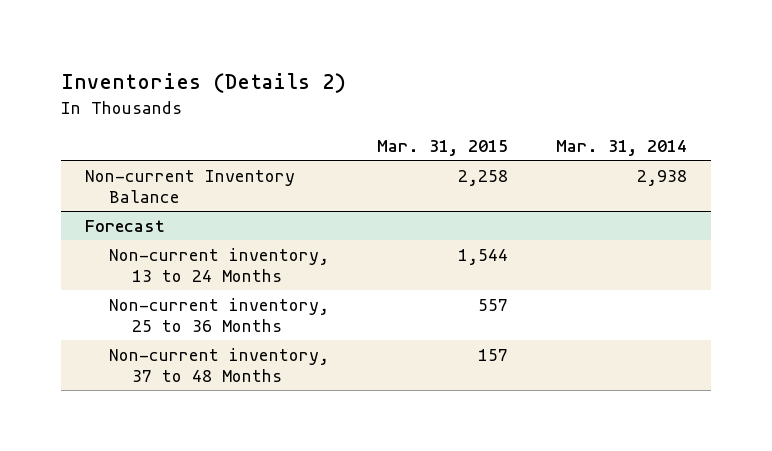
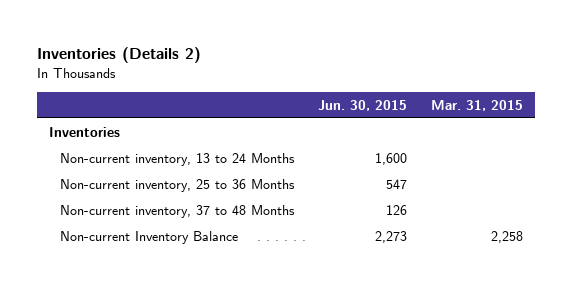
[556,140,688,157] Mar. 31, 2014 -> none
none -> [317,99,407,111] Jun. 30, 2015
none -> [49,126,121,137] Inventories
none -> [59,152,295,166] Non-current inventory, 13 to 24 Months
none -> [59,178,295,192] Non-current inventory, 25 to 36 Months
none -> [59,204,295,218] Non-current inventory, 37 to 48 Months
[85,219,166,232] Forecast -> none
[108,247,329,282] Non-current inventory, 13 to 24 Months -> none
[108,297,329,332] Non-current inventory, 25 to 36 Months -> none
[108,347,329,382] Non-current inventory, 37 to 48 Months -> none

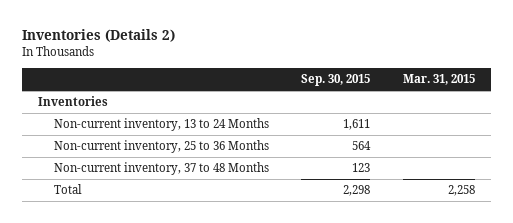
[317,99,407,111] Jun. 30, 2015 -> none
none -> [301,74,371,87] Sep. 30, 2015
[59,230,238,244] Non-current Inventory Balance -> [53,184,82,195] Total

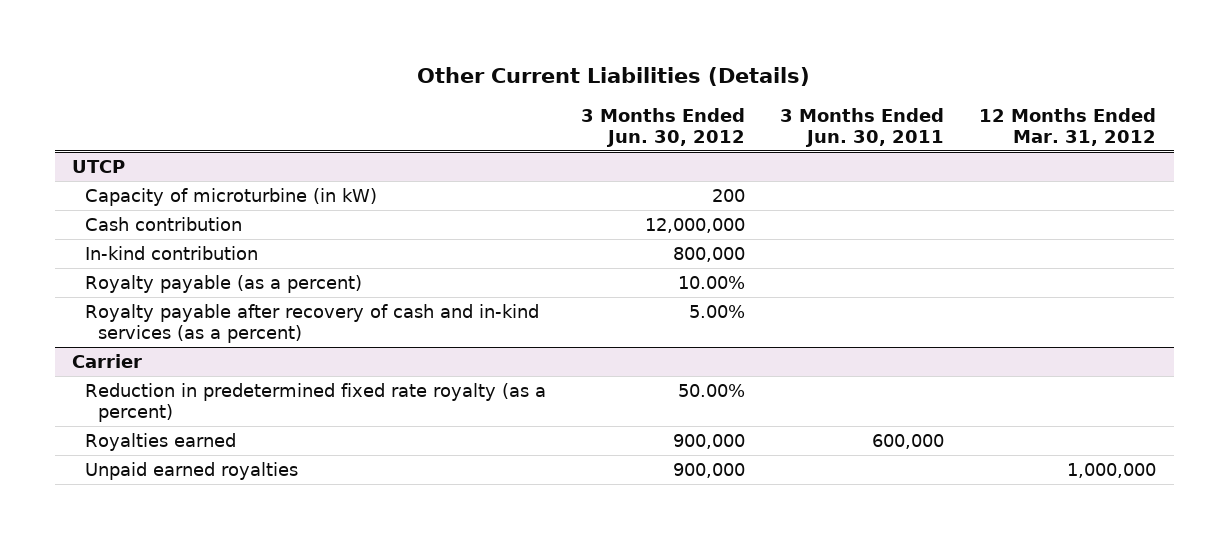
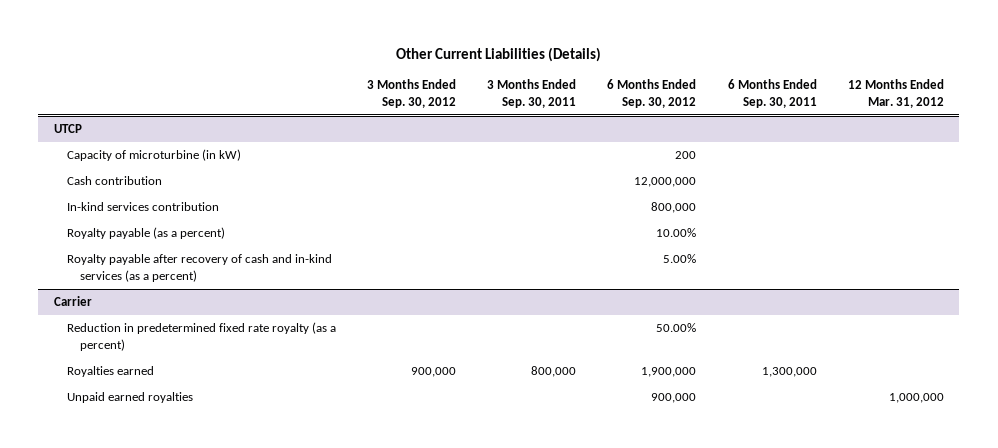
[581,107,746,148] 3 Months Ended Jun. 30, 2012 -> none
[780,107,945,148] 3 Months Ended Jun. 30, 2011 -> none
none -> [367,79,457,109] 3 Months Ended Sep. 30, 2012
none -> [487,79,577,109] 3 Months Ended Sep. 30, 2011
none -> [607,79,697,109] 6 Months Ended Sep. 30, 2012
none -> [727,79,817,109] 6 Months Ended Sep. 30, 2011
[85,245,259,260] In-kind contribution -> [67,202,220,212] In-kind services contribution

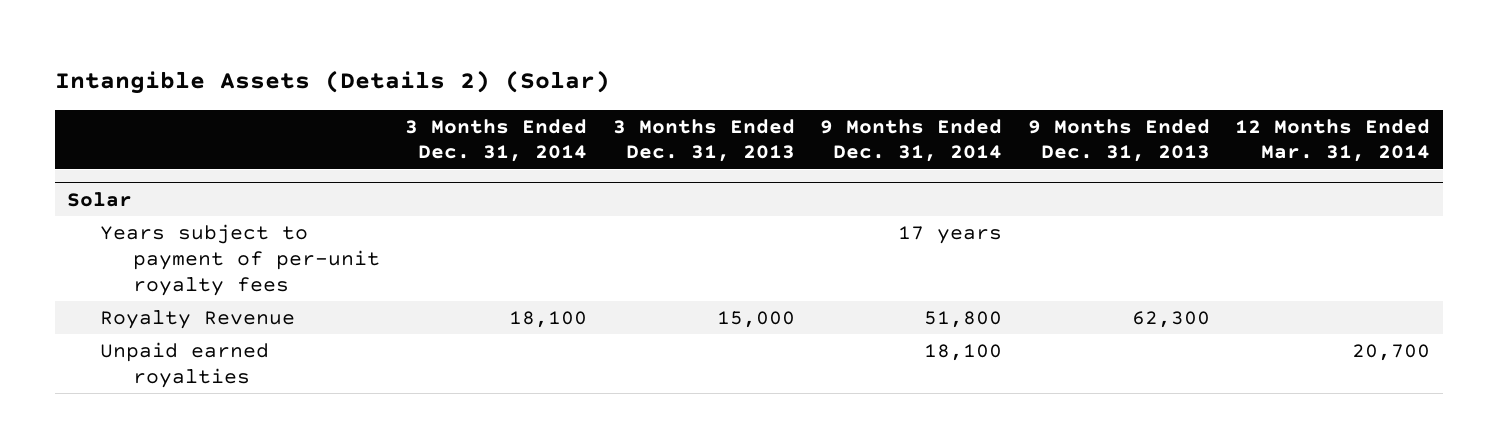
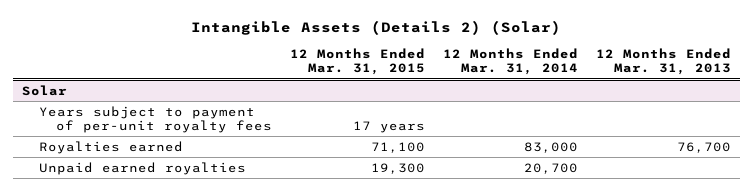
[405,118,588,163] 3 Months Ended Dec. 31, 2014 -> none
[612,118,795,163] 3 Months Ended Dec. 31, 2013 -> none
[820,118,1003,163] 9 Months Ended Dec. 31, 2014 -> none
[1027,118,1210,163] 9 Months Ended Dec. 31, 2013 -> none
none -> [289,48,425,76] 12 Months Ended Mar. 31, 2015
none -> [595,48,731,76] 12 Months Ended Mar. 31, 2013
[100,309,296,329] Royalty Revenue -> none
none -> [39,140,184,154] Royalties earned

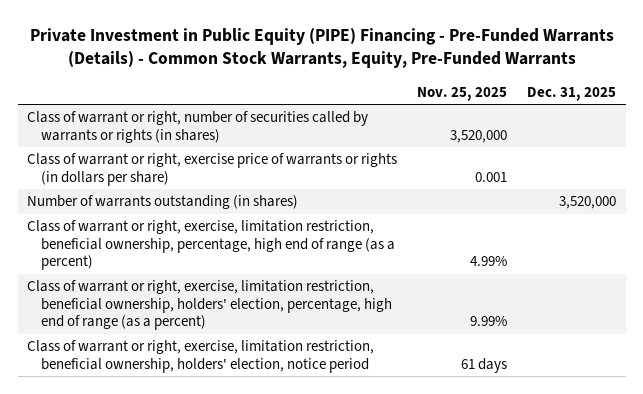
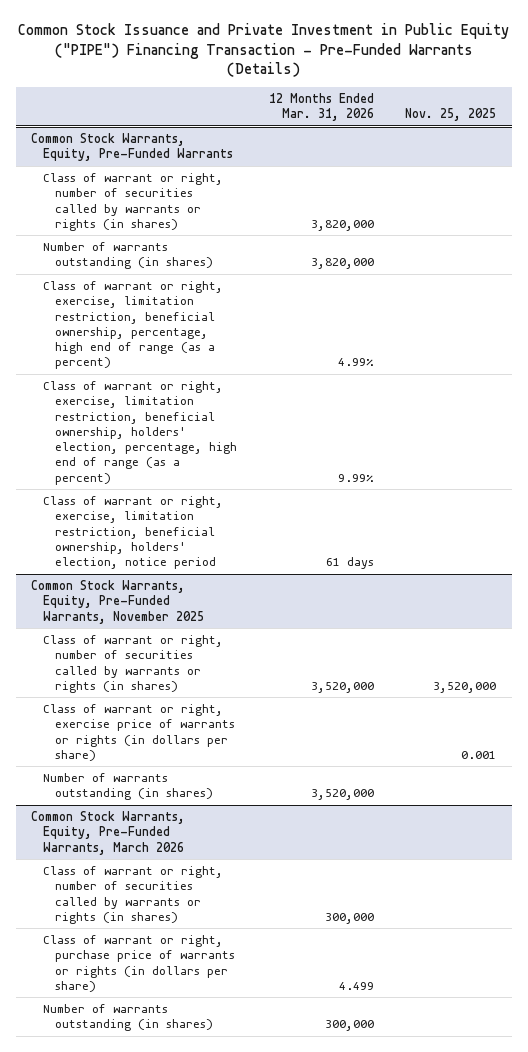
[29,28,614,69] Private Investment in Public Equity (PIPE) Financing - Pre-Funded Warrants (Details) - Common Stock Warrants, Equity, Pre-Funded Warrants -> [17,23,509,78] Common Stock Issuance and Private Investment in Public Equity ("PIPE") Financing Transaction - Pre-Funded Warrants (Details)
[526,86,616,101] Dec. 31, 2025 -> none
none -> [268,92,374,122] 12 Months Ended Mar. 31, 2026
none -> [31,133,234,162] Common Stock Warrants, Equity, Pre-Funded Warrants
none -> [43,173,224,231] Class of warrant or right, number of securities called by warrants or rights (in shares)
none -> [43,242,214,270] Number of warrants outstanding (in shares)
none -> [43,281,224,370] Class of warrant or right, exercise, limitation restriction, beneficial ownership, percentage, high end of range (as a percent)
none -> [43,381,238,485] Class of warrant or right, exercise, limitation restriction, beneficial ownership, holders' election, percentage, high end of range (as a percent)
none -> [43,496,224,570] Class of warrant or right, exercise, limitation restriction, beneficial ownership, holders' election, notice period
none -> [31,580,205,624] Common Stock Warrants, Equity, Pre-Funded Warrants, November 2025
[27,220,395,271] Class of warrant or right, exercise, limitation restriction, beneficial ownership, percentage, high end of range (as a percent) -> none
[27,280,392,331] Class of warrant or right, exercise, limitation restriction, beneficial ownership, holders' election, percentage, high end of range (as a percent) -> none
[27,340,375,373] Class of warrant or right, exercise, limitation restriction, beneficial ownership, holders' election, notice period -> none
none -> [31,811,186,855] Common Stock Warrants, Equity, Pre-Funded Warrants, March 2026
none -> [43,866,224,924] Class of warrant or right, number of securities called by warrants or rights (in shares)
none -> [43,935,236,992] Class of warrant or right, purchase price of warrants or rights (in dollars per share)
none -> [43,1004,214,1032] Number of warrants outstanding (in shares)

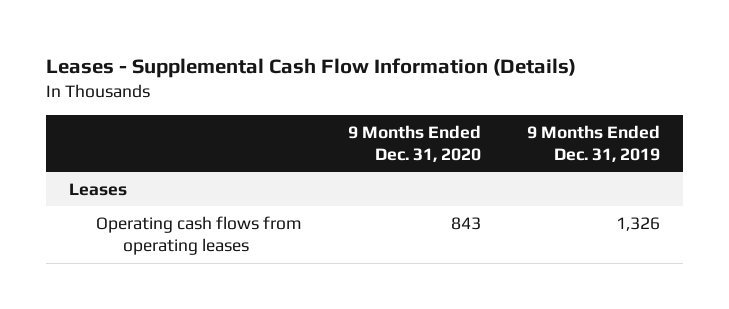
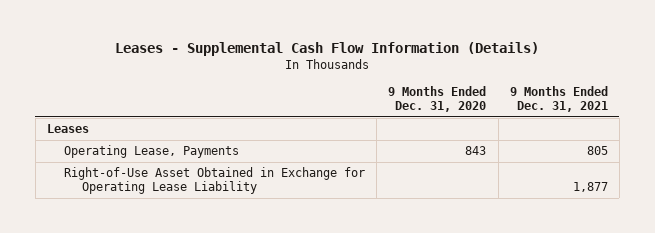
[526,124,660,163] 9 Months Ended Dec. 31, 2019 -> none
none -> [509,85,608,112] 9 Months Ended Dec. 31, 2021
[96,215,303,256] Operating cash flows from operating leases -> [64,145,240,159] Operating Lease, Payments
none -> [64,167,366,195] Right-of-Use Asset Obtained in Exchange for Operating Lease Liability

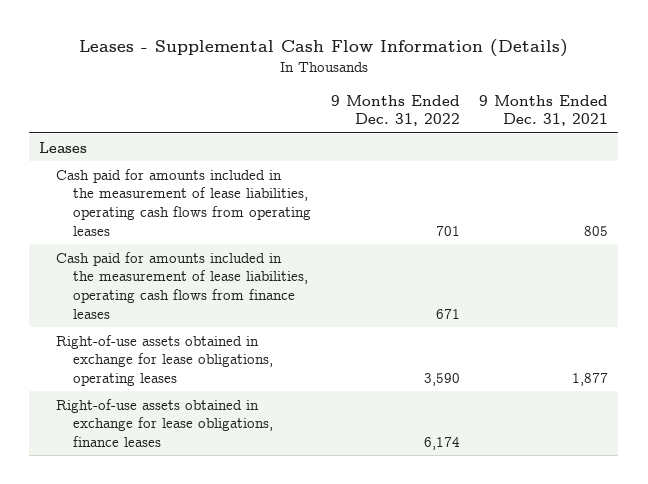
[388,85,487,112] 9 Months Ended Dec. 31, 2020 -> none
none -> [330,94,460,127] 9 Months Ended Dec. 31, 2022
[64,145,240,159] Operating Lease, Payments -> [56,168,311,236] Cash paid for amounts included in the measurement of lease liabilities, operating cash flows from operating leases
none -> [56,251,308,319] Cash paid for amounts included in the measurement of lease liabilities, operating cash flows from finance leases
[64,167,366,195] Right-of-Use Asset Obtained in Exchange for Operating Lease Liability -> [56,334,273,387] Right-of-use assets obtained in exchange for lease obligations, operating leases
none -> [56,398,273,448] Right-of-use assets obtained in exchange for lease obligations, finance leases

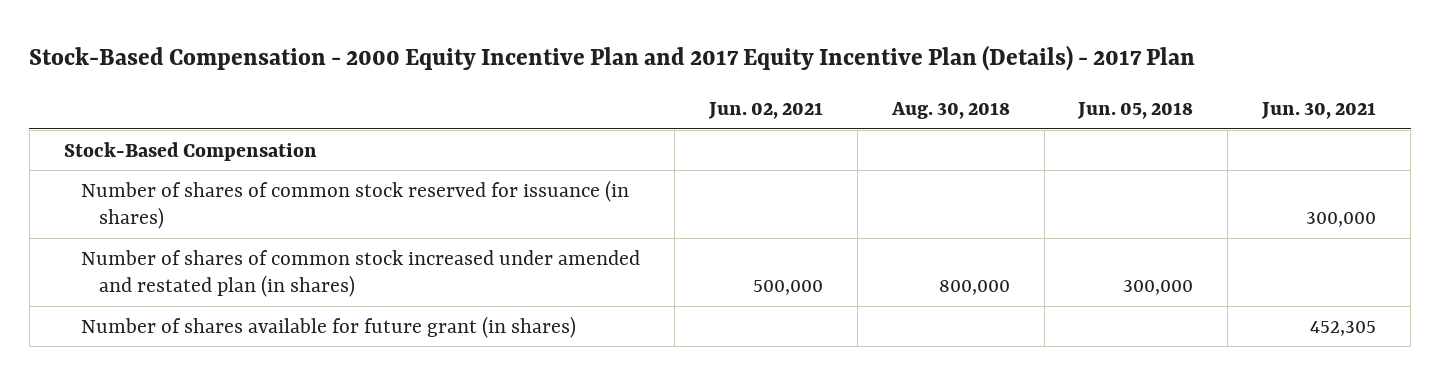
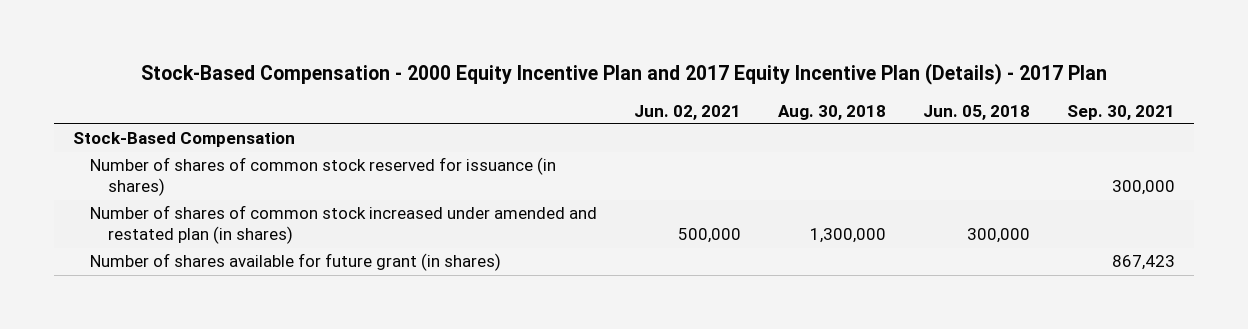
[1261,102,1377,120] Jun. 30, 2021 -> none
none -> [1067,104,1176,120] Sep. 30, 2021
[938,280,1010,296] 800,000 -> [810,228,887,244] 1,300,000

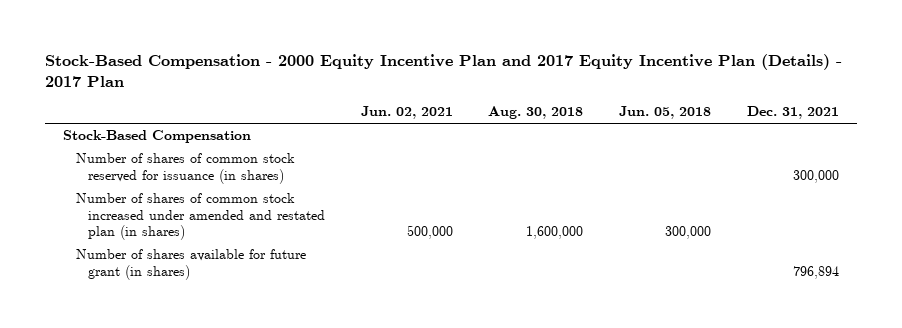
[1067,104,1176,120] Sep. 30, 2021 -> none
none -> [746,106,839,120] Dec. 31, 2021
[810,228,887,244] 1,300,000 -> [526,226,584,240] 1,600,000

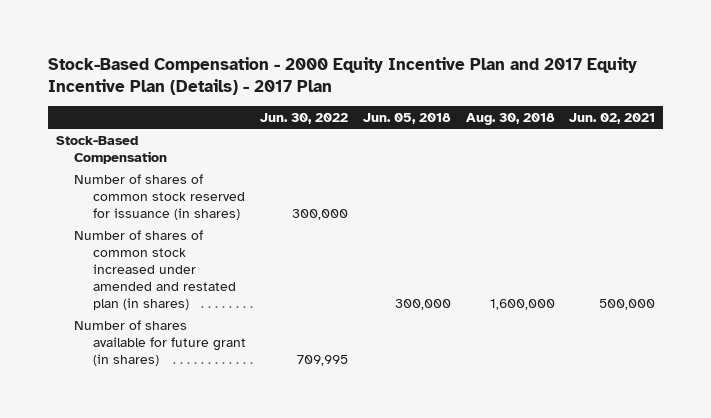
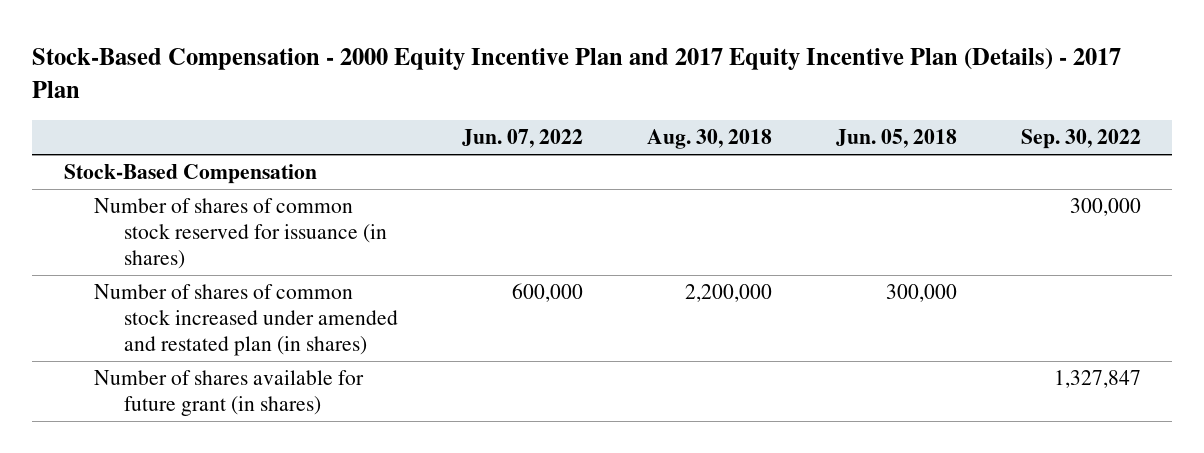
[260,113,349,125] Jun. 30, 2022 -> none
[569,113,656,125] Jun. 02, 2021 -> none
none -> [461,129,583,149] Jun. 07, 2022
none -> [1020,129,1141,150] Sep. 30, 2022
[489,299,555,311] 1,600,000 -> [684,284,772,303] 2,200,000

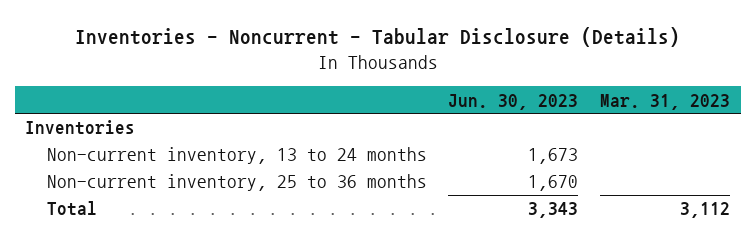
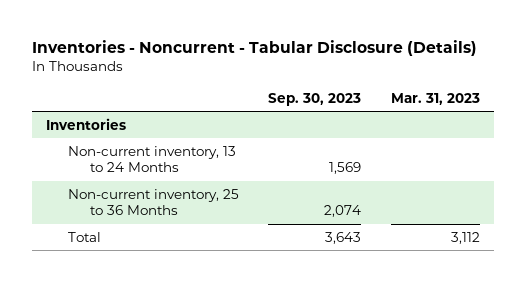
[448,93,579,110] Jun. 30, 2023 -> none
none -> [268,92,362,106] Sep. 30, 2023
[46,147,427,165] Non-current inventory, 13 to 24 months -> [68,145,237,173] Non-current inventory, 13 to 24 Months
[46,174,427,192] Non-current inventory, 25 to 36 months -> [68,188,240,216] Non-current inventory, 25 to 36 Months

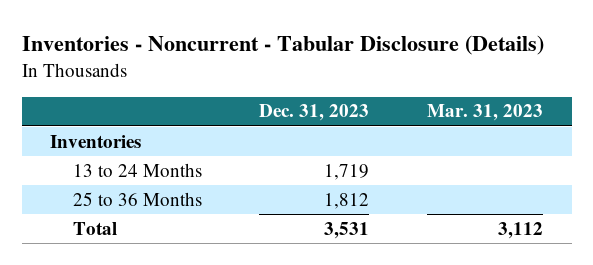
[268,92,362,106] Sep. 30, 2023 -> none
none -> [259,104,370,122] Dec. 31, 2023
[68,145,237,173] Non-current inventory, 13 to 24 Months -> [72,162,202,177] 13 to 24 Months
[68,188,240,216] Non-current inventory, 25 to 36 Months -> [72,191,202,206] 25 to 36 Months

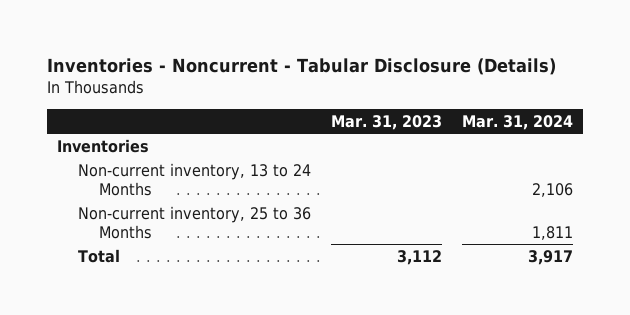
[259,104,370,122] Dec. 31, 2023 -> none
none -> [462,114,574,130] Mar. 31, 2024
[72,162,202,177] 13 to 24 Months -> [78,162,312,197] Non-current inventory, 13 to 24 Months
[72,191,202,206] 25 to 36 Months -> [78,205,312,240] Non-current inventory, 25 to 36 Months

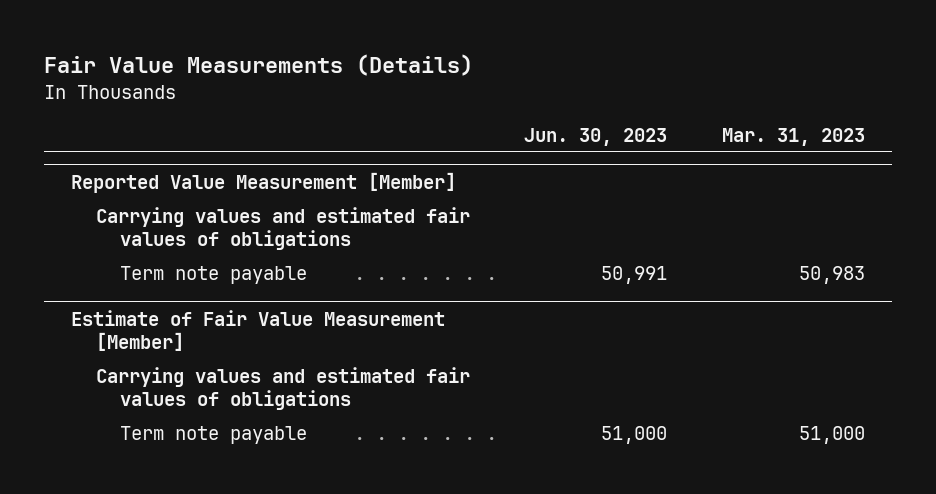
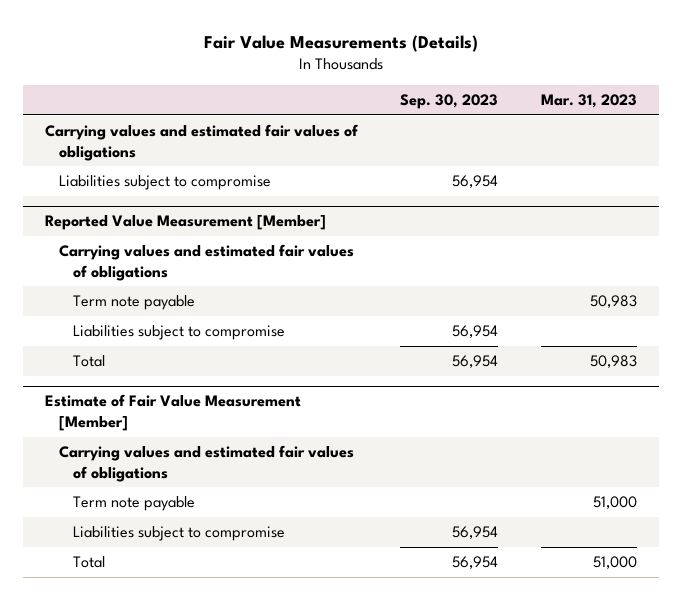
[524,127,668,146] Jun. 30, 2023 -> none
none -> [400,94,499,110] Sep. 30, 2023
none -> [44,124,358,161] Carrying values and estimated fair values of obligations
none -> [58,175,271,191] Liabilities subject to compromise
none -> [72,325,285,341] Liabilities subject to compromise
none -> [72,355,105,368] Total
none -> [72,526,285,542] Liabilities subject to compromise
none -> [72,556,105,569] Total

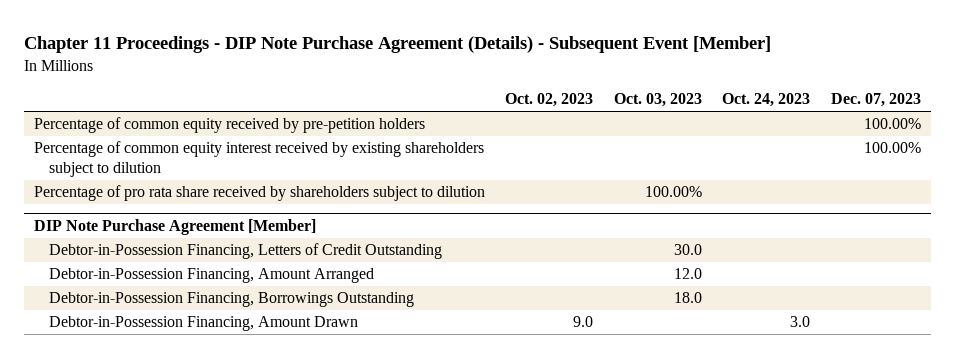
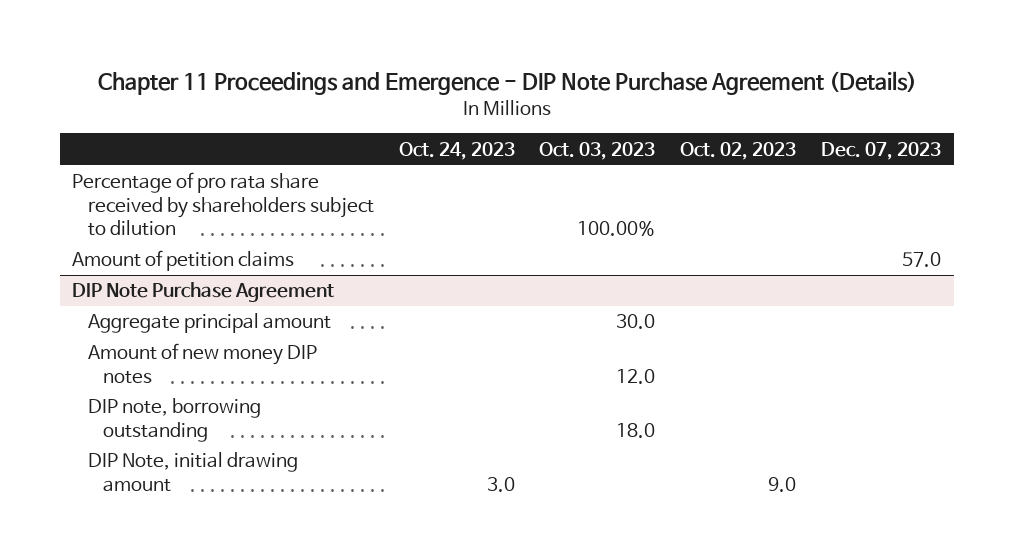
[23,35,771,53] Chapter 11 Proceedings - DIP Note Purchase Agreement (Details) - Subsequent Event [Member] -> [97,71,917,96] Chapter 11 Proceedings and Emergence - DIP Note Purchase Agreement (Details)
[34,117,426,134] Percentage of common equity received by pre-petition holders -> none
[34,141,485,178] Percentage of common equity interest received by existing shareholders subject to dilution -> none
[49,243,443,260] Debtor-in-Possession Financing, Letters of Credit Outstanding -> none
none -> [72,250,295,272] Amount of petition claims
[34,219,317,236] DIP Note Purchase Agreement [Member] -> [72,282,335,303] DIP Note Purchase Agreement
none -> [87,313,331,334] Aggregate principal amount
[49,268,375,284] Debtor-in-Possession Financing, Amount Arranged -> [87,343,317,384] Amount of new money DIP notes
[49,292,415,308] Debtor-in-Possession Financing, Borrowings Outstanding -> [87,398,261,442] DIP note, borrowing outstanding
[49,316,359,332] Debtor-in-Possession Financing, Amount Drawn -> [87,452,298,492] DIP Note, initial drawing amount

